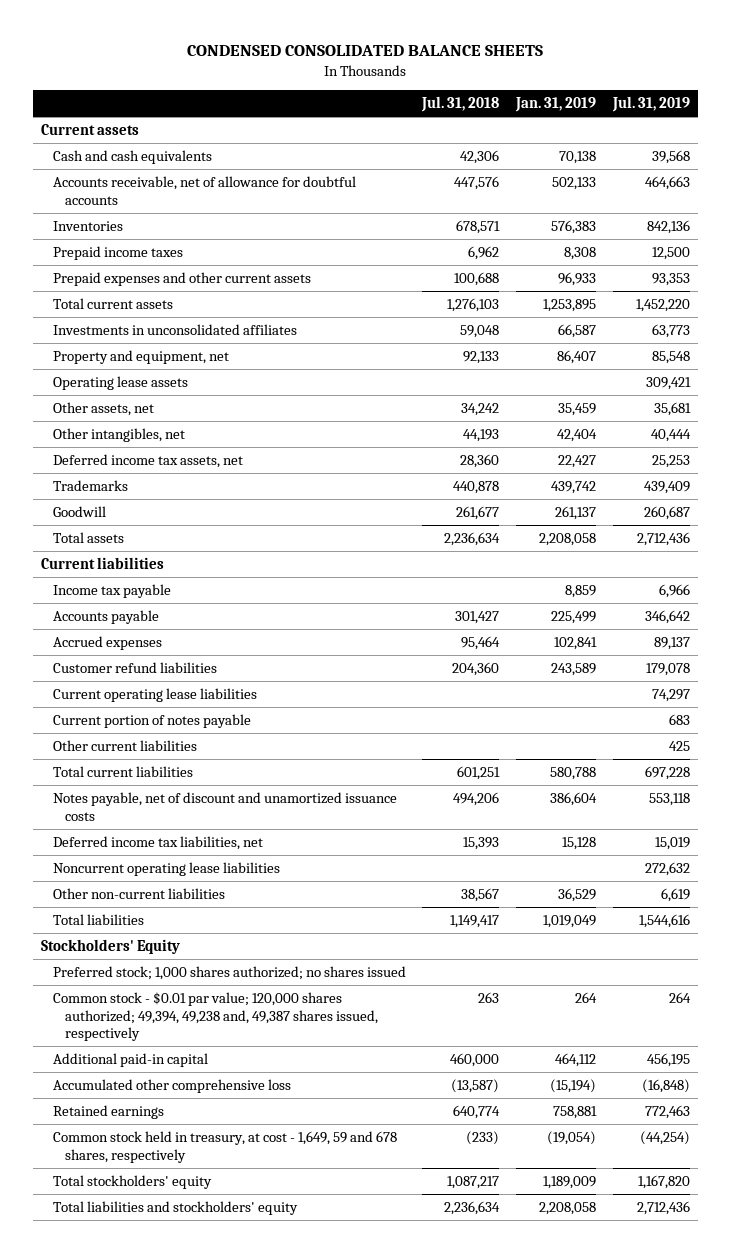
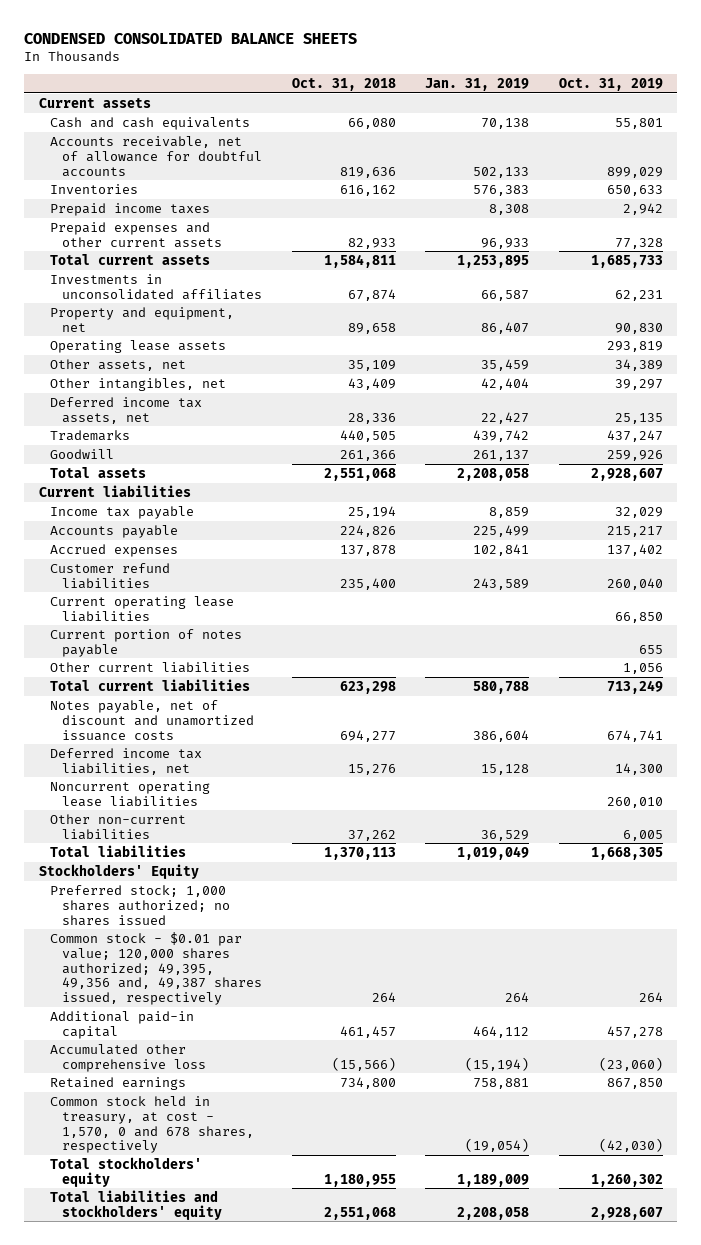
[421,96,500,113] Jul. 31, 2018 -> none
[611,96,690,113] Jul. 31, 2019 -> none
none -> [291,77,396,91] Oct. 31, 2018
none -> [558,77,663,91] Oct. 31, 2019
[52,992,378,1042] Common stock - $0.01 par value; 120,000 shares authorized; 49,394, 49,238 and, 49,387 shares issued, respectively -> [50,931,263,1006] Common stock - $0.01 par value; 120,000 shares authorized; 49,395, 49,356 and, 49,387 shares issued, respectively
[52,1131,397,1163] Common stock held in treasury, at cost - 1,649, 59 and 678 shares, respectively -> [50,1095,255,1154] Common stock held in treasury, at cost - 1,570, 0 and 678 shares, respectively

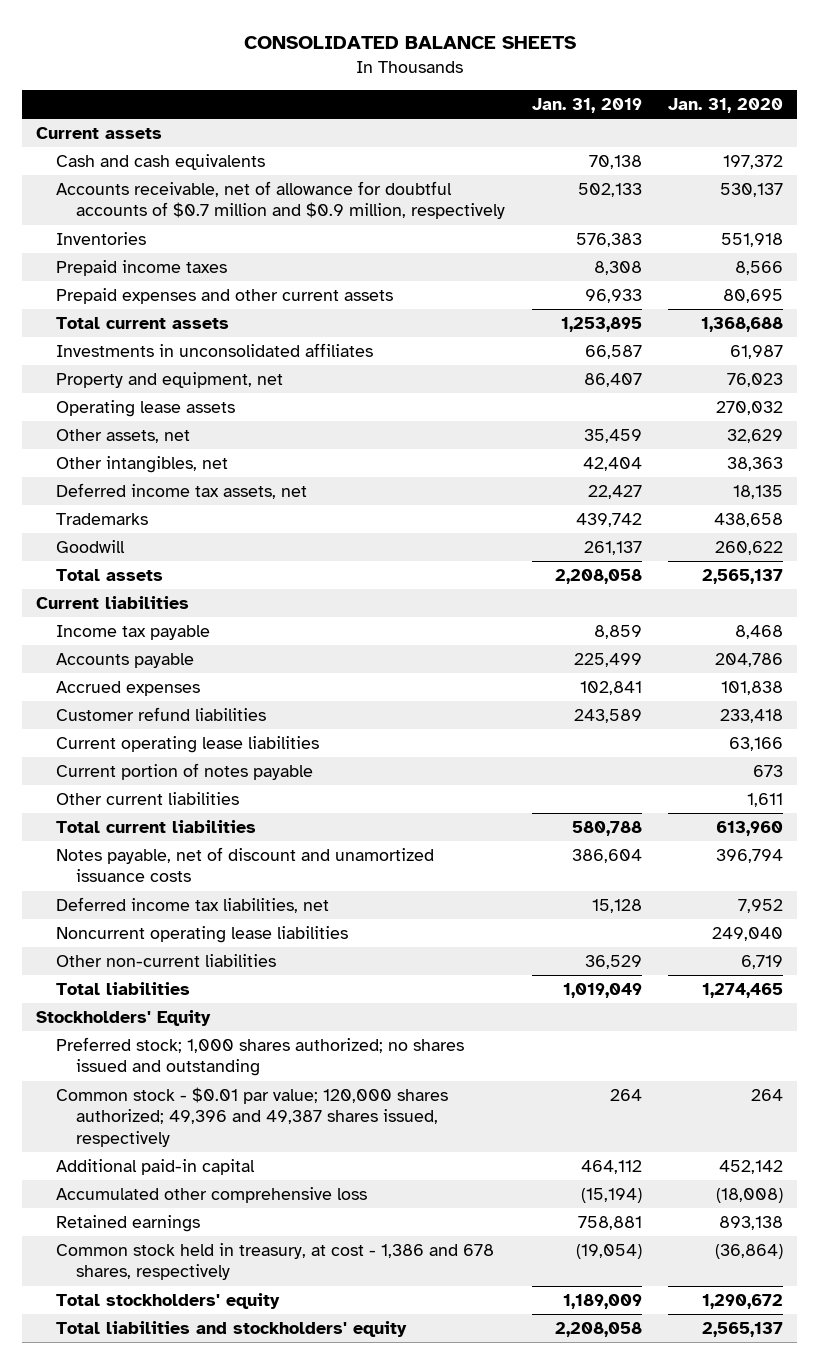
[23,32,357,44] CONDENSED CONSOLIDATED BALANCE SHEETS -> [243,36,576,50] CONSOLIDATED BALANCE SHEETS
[291,77,396,91] Oct. 31, 2018 -> none
[558,77,663,91] Oct. 31, 2019 -> none
none -> [668,97,784,113] Jan. 31, 2020
[50,135,263,177] Accounts receivable, net of allowance for doubtful accounts -> [55,181,505,220] Accounts receivable, net of allowance for doubtful accounts of $0.7 million and $0.9 million, respectively
[50,884,231,926] Preferred stock; 1,000 shares authorized; no shares issued -> [55,1037,464,1077] Preferred stock; 1,000 shares authorized; no shares issued and outstanding
[50,931,263,1006] Common stock - $0.01 par value; 120,000 shares authorized; 49,395, 49,356 and, 49,387 shares issued, respectively -> [55,1087,448,1147] Common stock - $0.01 par value; 120,000 shares authorized; 49,396 and 49,387 shares issued, respectively
[50,1095,255,1154] Common stock held in treasury, at cost - 1,570, 0 and 678 shares, respectively -> [55,1243,494,1281] Common stock held in treasury, at cost - 1,386 and 678 shares, respectively

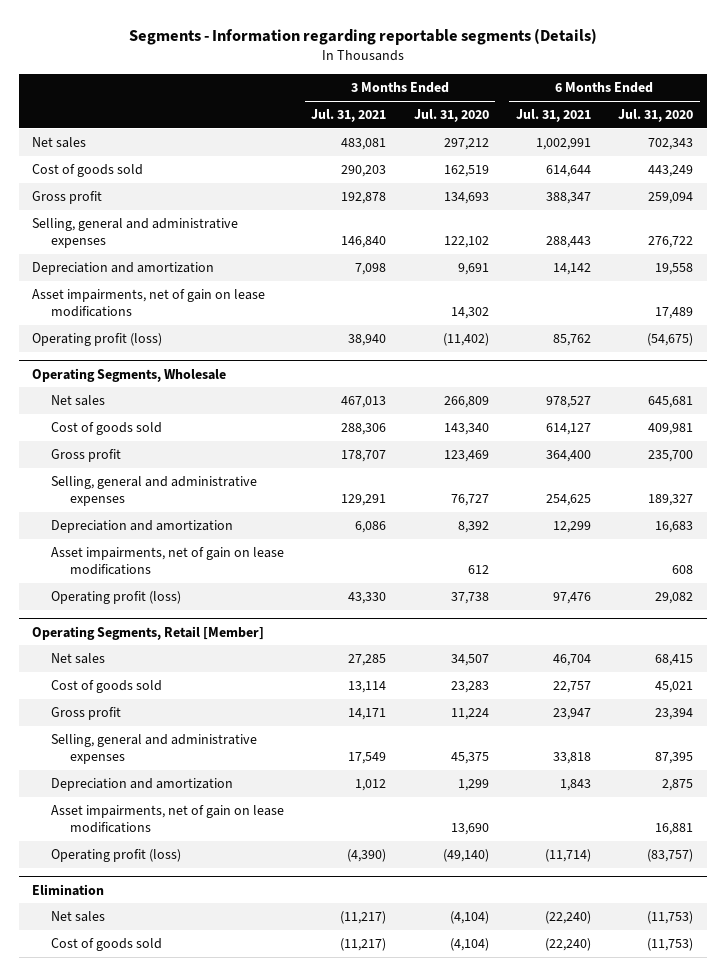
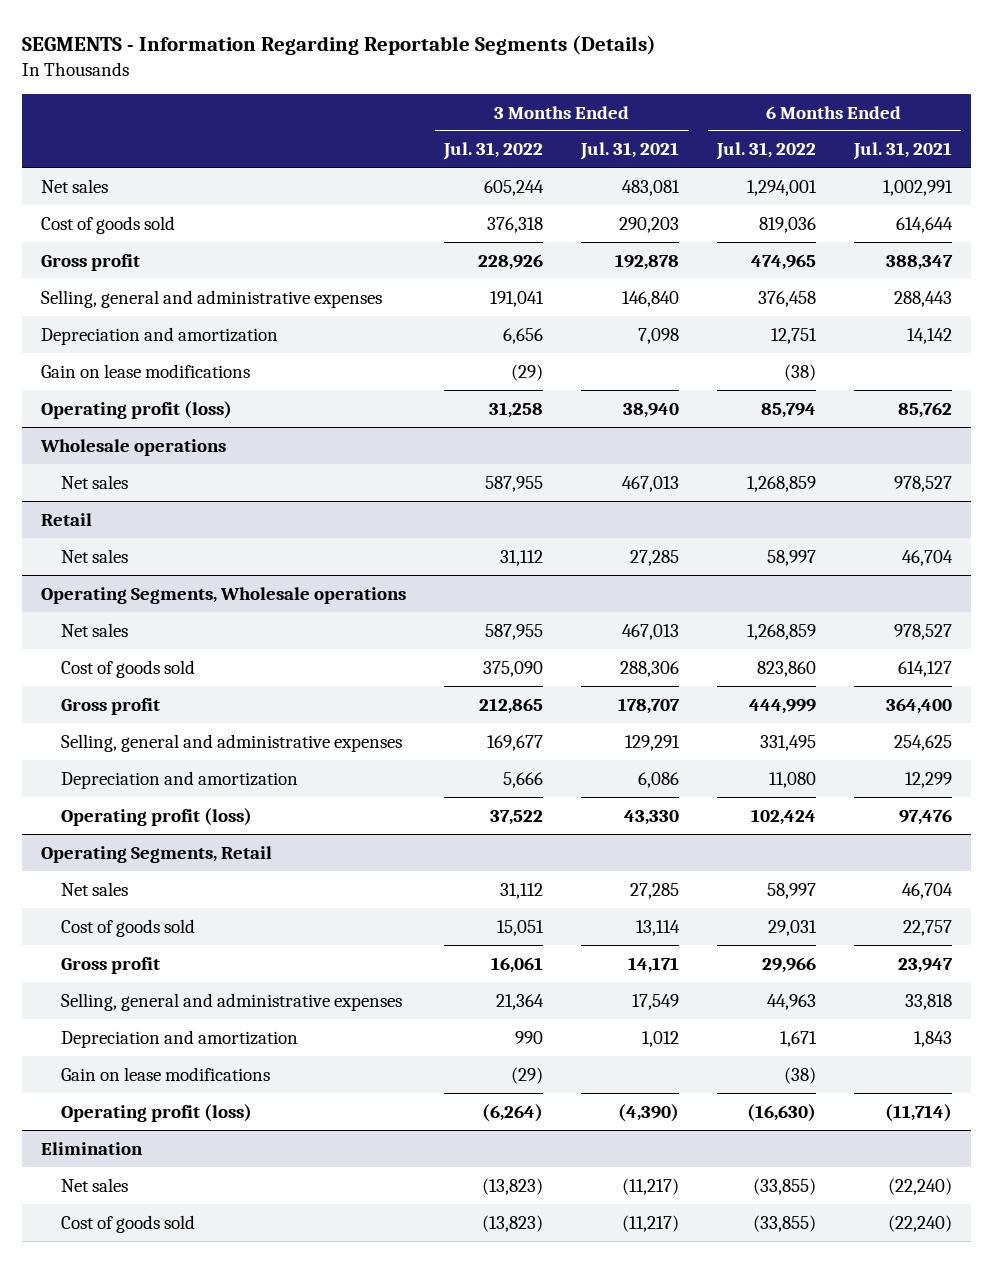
[128,27,597,45] Segments - Information regarding reportable segments (Details) -> [22,34,657,55] SEGMENTS - Information Regarding Reportable Segments (Details)
[413,109,489,123] Jul. 31, 2020 -> none
[618,109,694,123] Jul. 31, 2020 -> none
none -> [443,142,544,161] Jul. 31, 2022
none -> [716,142,817,161] Jul. 31, 2022
[32,289,266,318] Asset impairments, net of gain on lease modifications -> [41,363,251,378] Gain on lease modifications
[32,367,227,382] Operating Segments, Wholesale -> none
none -> [40,438,227,456] Wholesale operations
none -> [41,512,93,526] Retail
none -> [60,548,128,563] Net sales
none -> [41,586,407,604] Operating Segments, Wholesale operations
none -> [60,622,128,637] Net sales
[51,547,285,576] Asset impairments, net of gain on lease modifications -> none
[32,625,265,640] Operating Segments, Retail [Member] -> [41,845,273,863] Operating Segments, Retail
[51,805,285,834] Asset impairments, net of gain on lease modifications -> [60,1066,270,1081] Gain on lease modifications

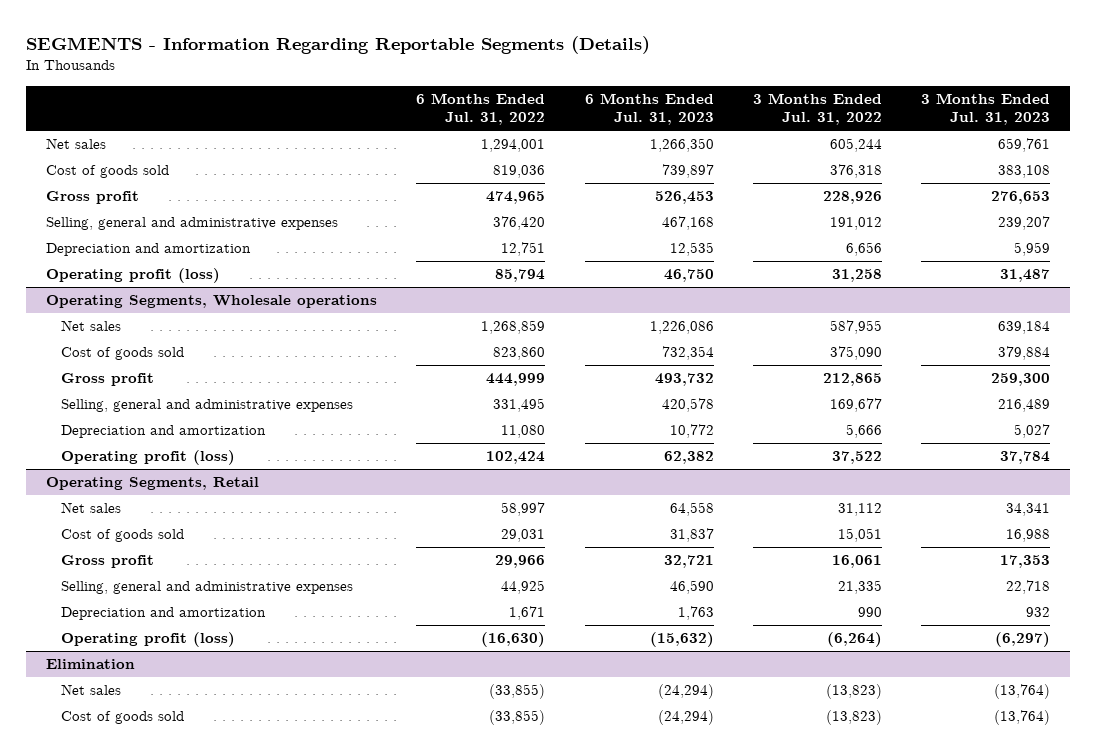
[580,142,680,161] Jul. 31, 2021 -> none
[852,142,952,161] Jul. 31, 2021 -> none
none -> [584,92,714,126] 6 Months Ended Jul. 31, 2023
none -> [921,92,1051,126] 3 Months Ended Jul. 31, 2023
[490,290,545,307] 191,041 -> [829,217,882,231] 191,012
[758,290,817,307] 376,458 -> [493,216,546,231] 376,420
[41,363,251,378] Gain on lease modifications -> none
[40,438,227,456] Wholesale operations -> none
[60,474,128,489] Net sales -> none
[41,512,93,526] Retail -> none
[60,548,128,563] Net sales -> none
[496,993,545,1010] 21,364 -> [837,580,882,595] 21,335
[767,993,817,1010] 44,963 -> [501,580,546,595] 44,925
[60,1066,270,1081] Gain on lease modifications -> none

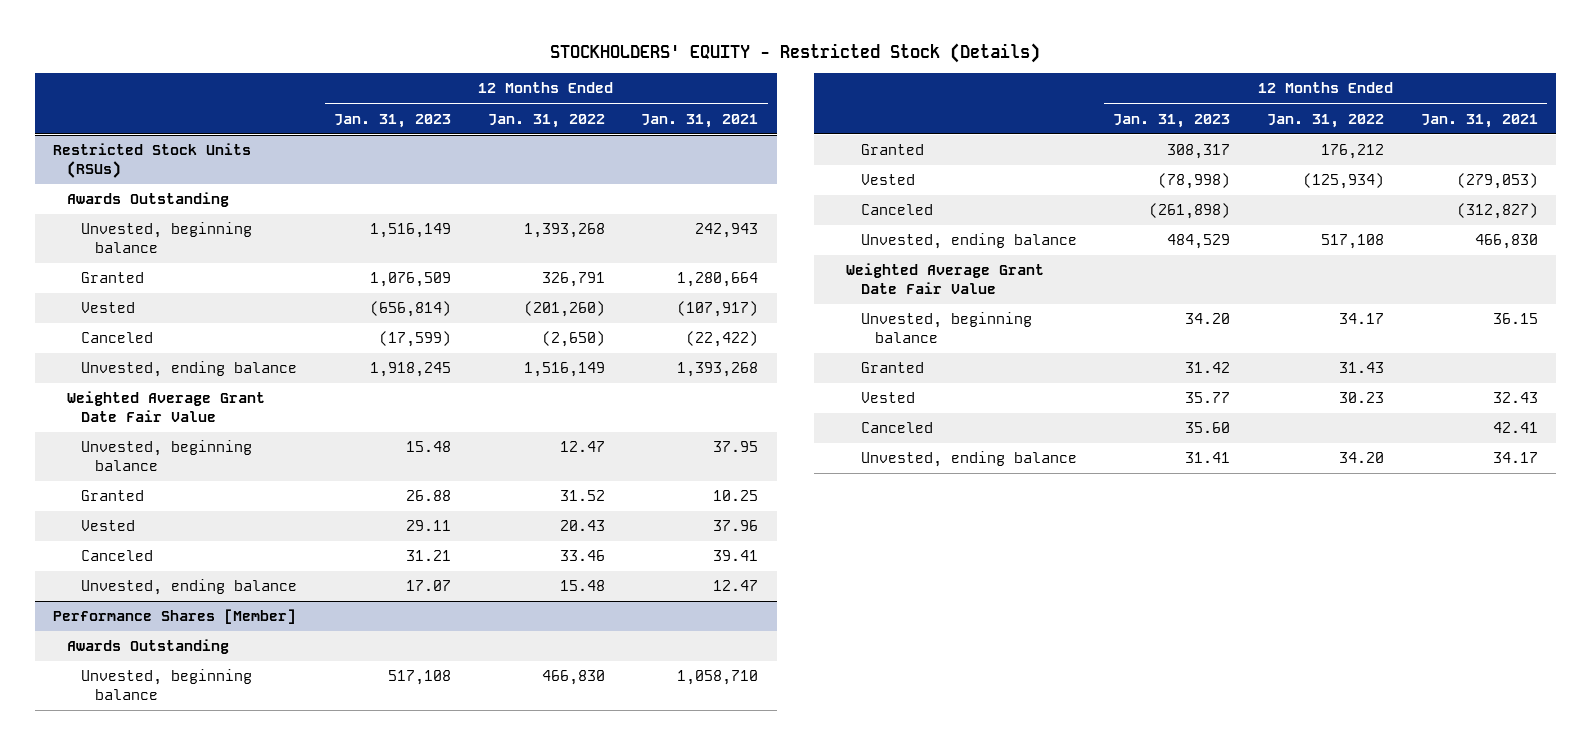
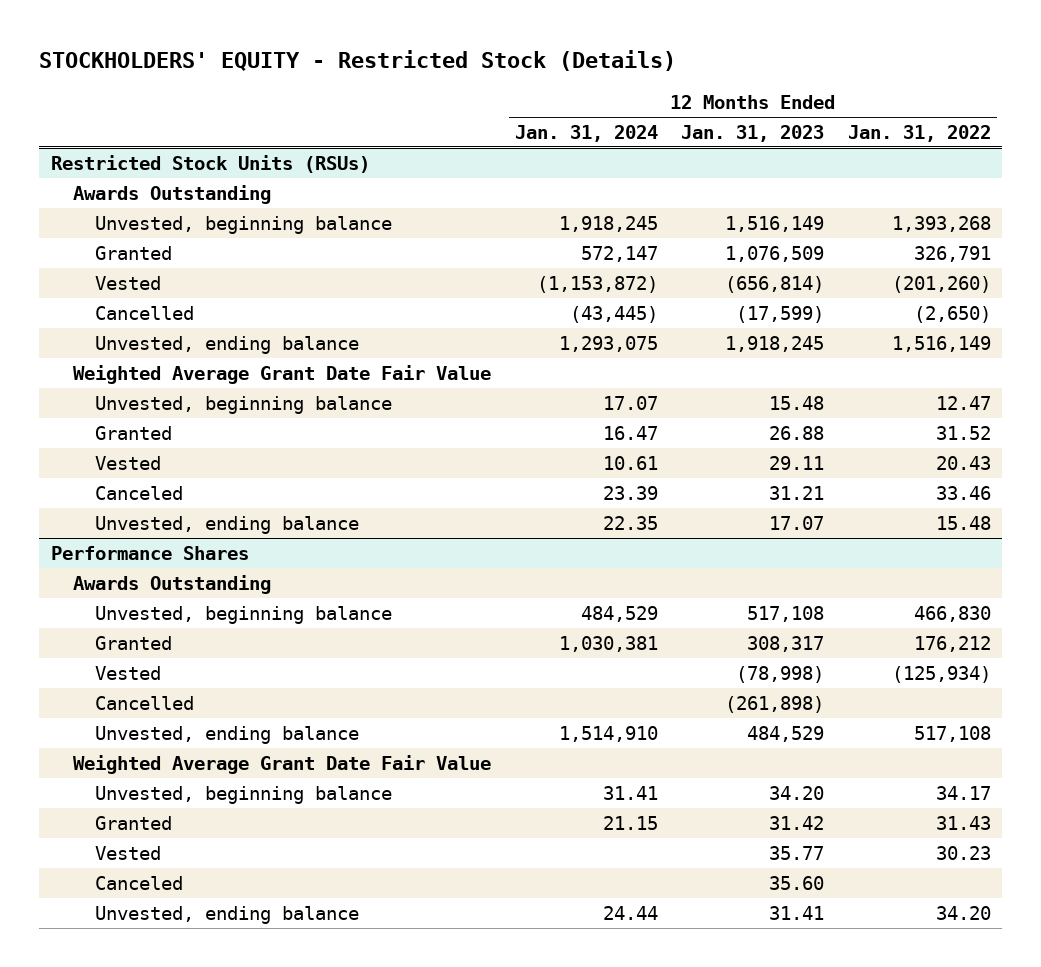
[641,113,759,128] Jan. 31, 2021 -> none
none -> [514,124,658,142] Jan. 31, 2024
[81,332,154,344] Canceled -> [95,305,195,320] Cancelled
[52,609,296,625] Performance Shares [Member] -> [50,545,249,560] Performance Shares
[860,204,933,216] Canceled -> [95,695,195,710] Cancelled

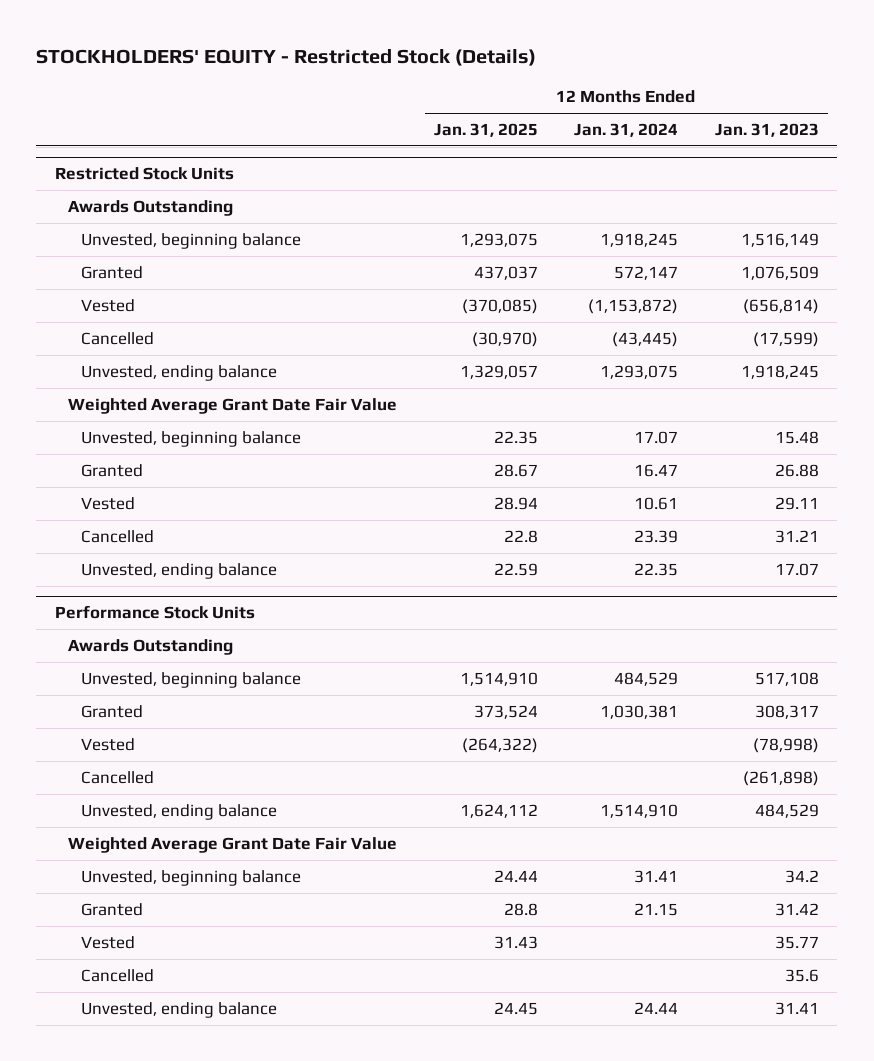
[847,124,991,142] Jan. 31, 2022 -> none
none -> [433,122,538,137] Jan. 31, 2025
[50,154,370,173] Restricted Stock Units (RSUs) -> [54,167,234,181] Restricted Stock Units
[95,485,184,500] Canceled -> [81,529,155,543] Cancelled
[50,545,249,560] Performance Shares -> [54,605,255,620] Performance Stock Units
[769,785,825,800] 34.20 -> [784,869,819,883] 34.2
[95,875,184,890] Canceled -> none
none -> [81,968,155,982] Cancelled

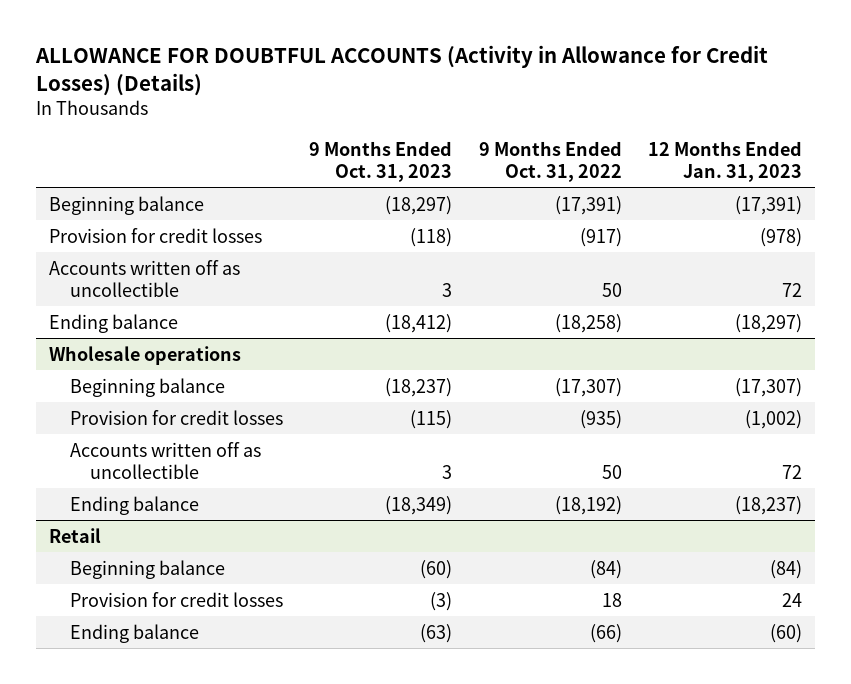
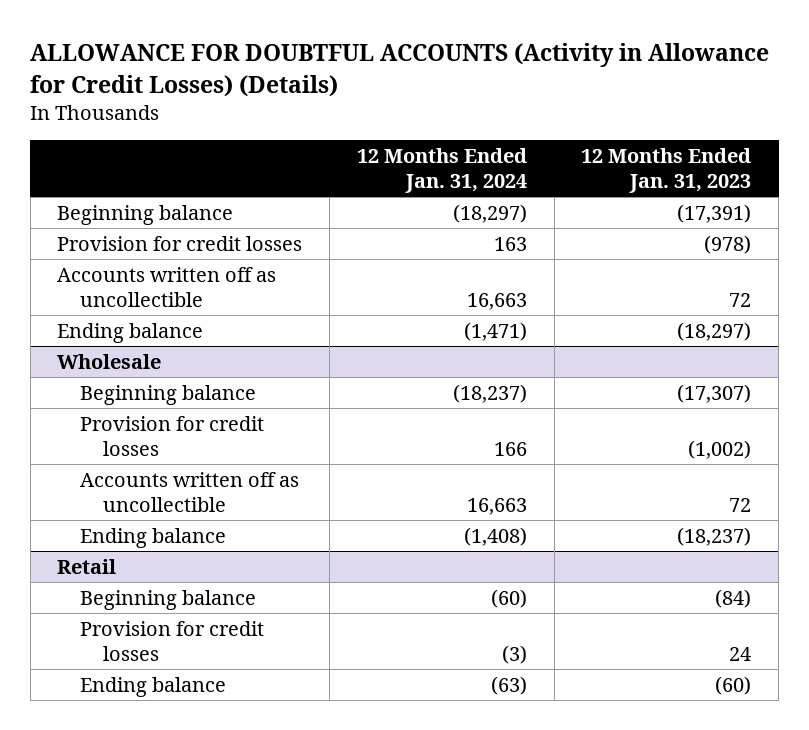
[309,140,453,182] 9 Months Ended Oct. 31, 2023 -> none
[478,140,622,182] 9 Months Ended Oct. 31, 2022 -> none
none -> [356,147,527,194] 12 Months Ended Jan. 31, 2024
[49,345,242,365] Wholesale operations -> [57,353,162,369] Wholesale

